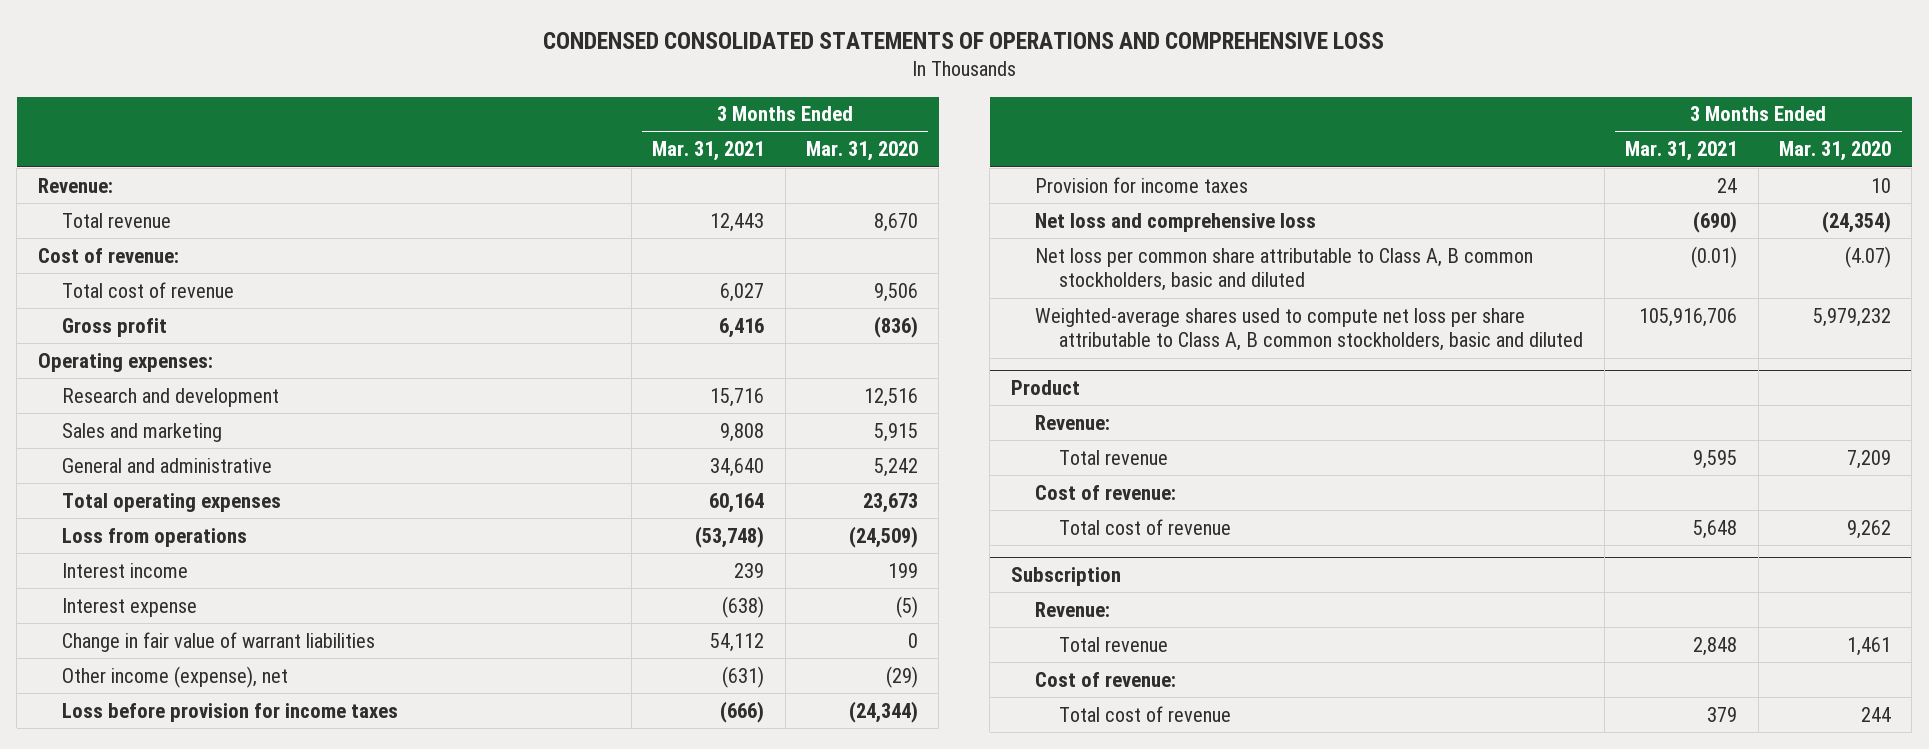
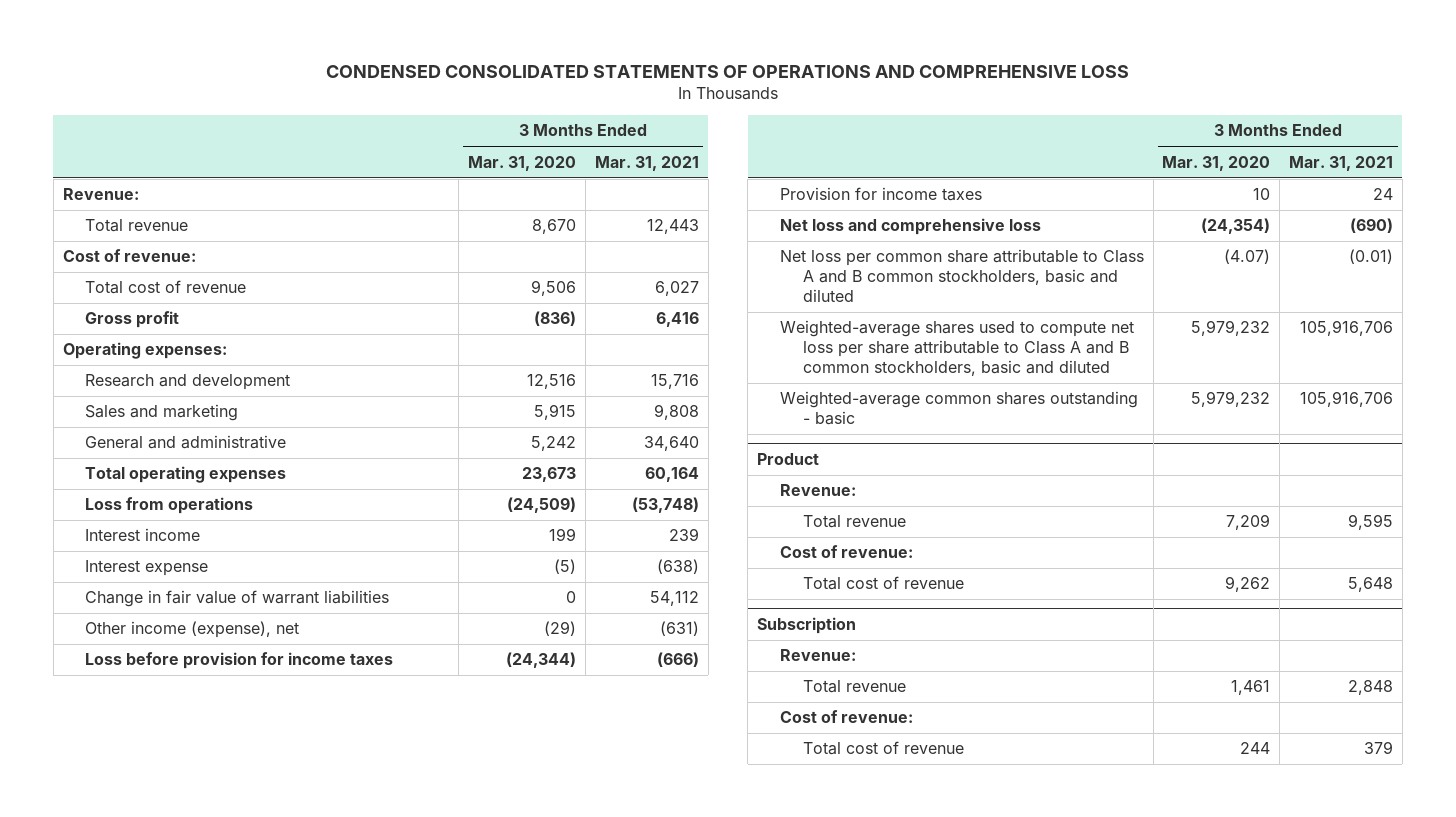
[1035,247,1534,292] Net loss per common share attributable to Class A, B common stockholders, basic and diluted -> [779,249,1144,302] Net loss per common share attributable to Class A and B common stockholders, basic and diluted
[1035,307,1584,352] Weighted-average shares used to compute net loss per share attributable to Class A, B common stockholders, basic and diluted -> [779,320,1134,376] Weighted-average shares used to compute net loss per share attributable to Class A and B common stockholders, basic and diluted
none -> [779,391,1138,426] Weighted-average common shares outstanding - basic

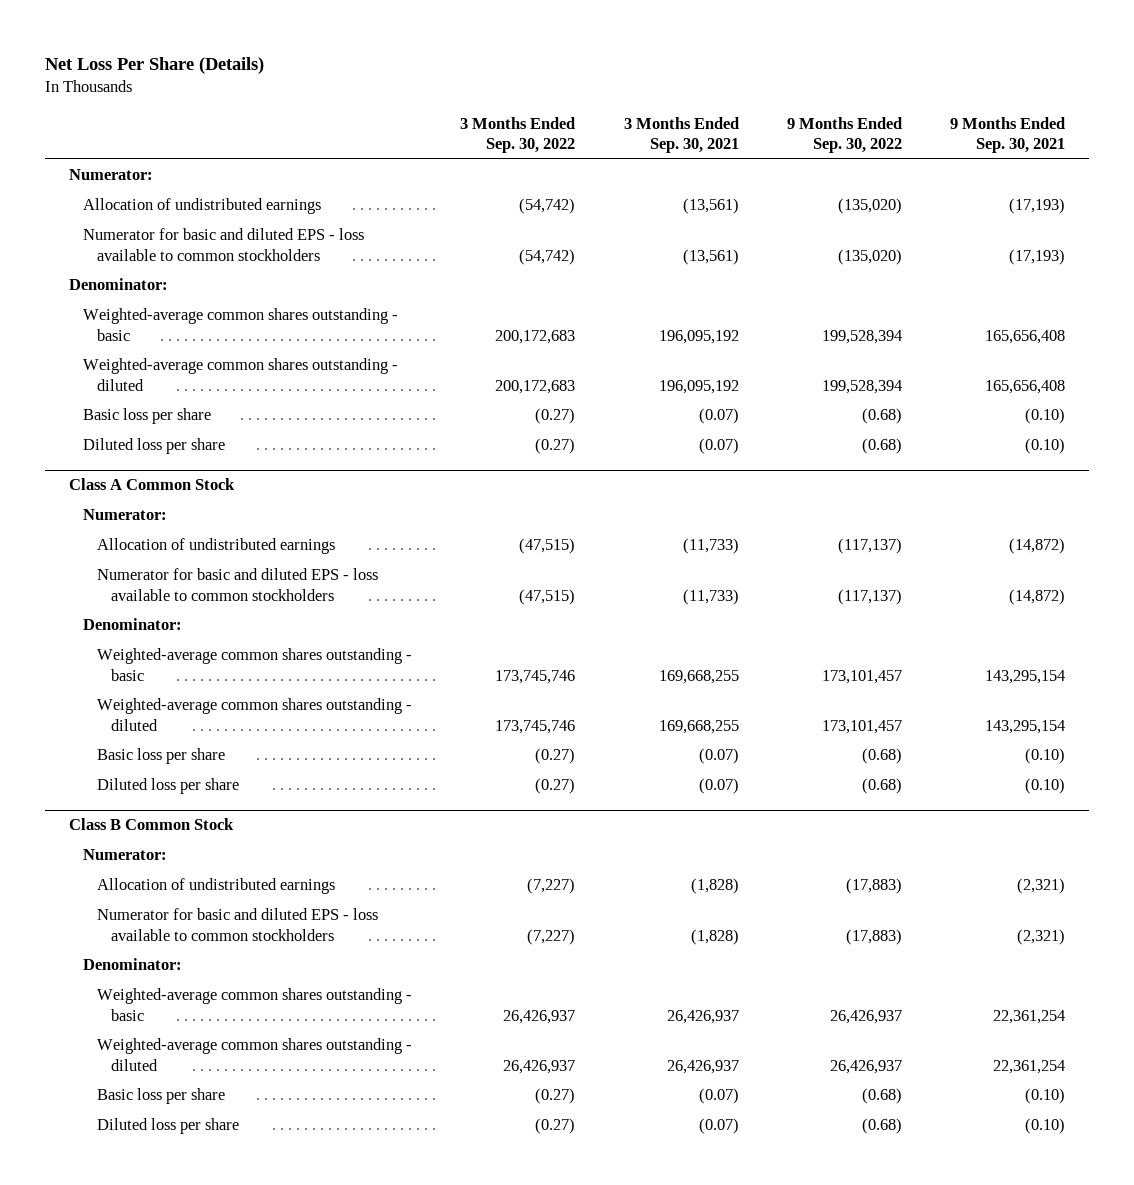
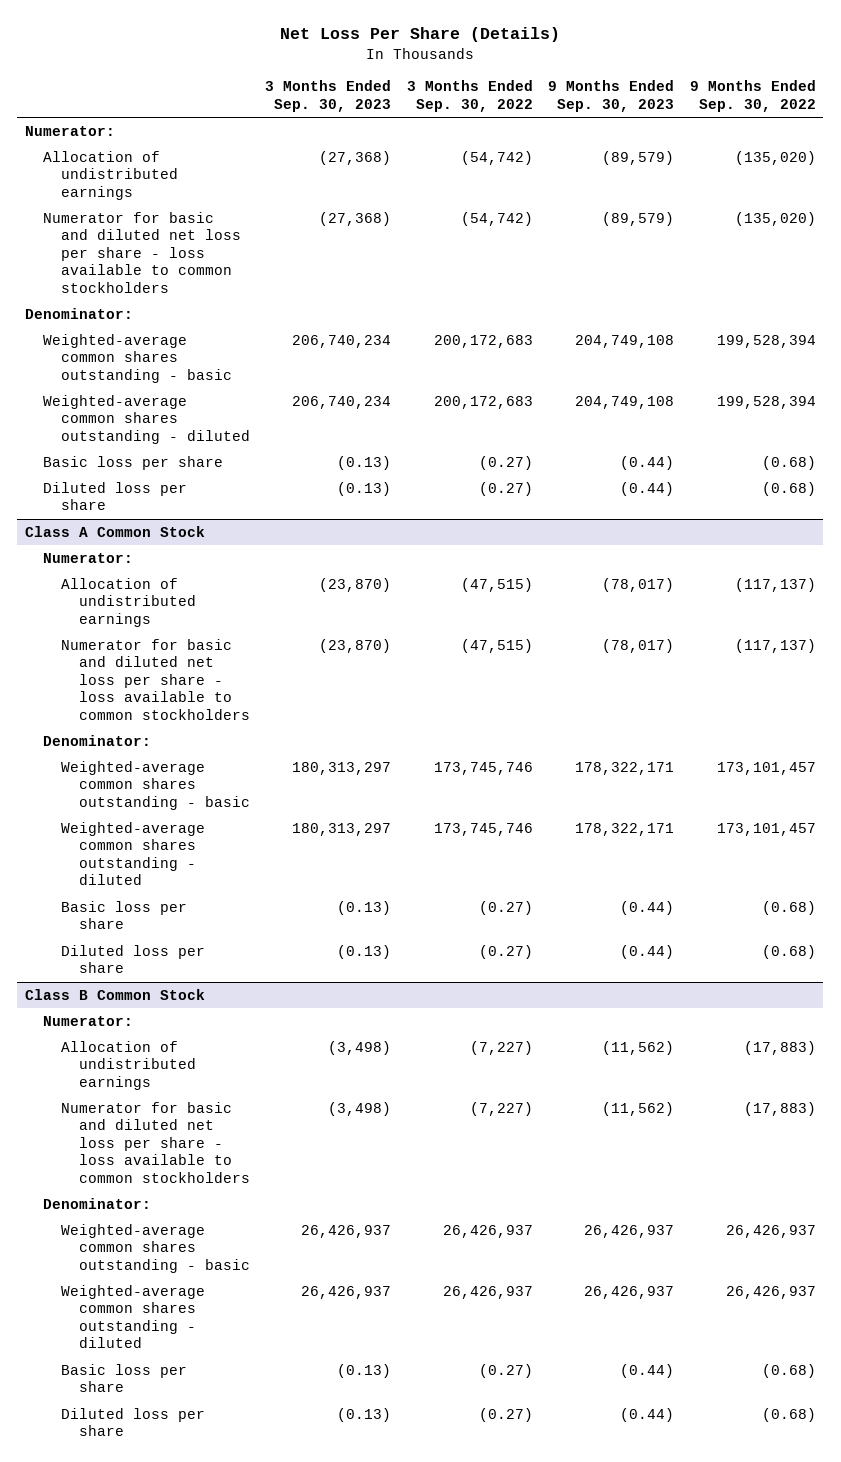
[623,116,739,153] 3 Months Ended Sep. 30, 2021 -> none
[950,116,1066,153] 9 Months Ended Sep. 30, 2021 -> none
none -> [265,80,392,112] 3 Months Ended Sep. 30, 2023
none -> [548,80,675,112] 9 Months Ended Sep. 30, 2023
[83,228,365,261] Numerator for basic and diluted EPS - loss available to common stockholders -> [42,211,241,293] Numerator for basic and diluted net loss per share - loss available to common stockholders
[97,568,379,601] Numerator for basic and diluted EPS - loss available to common stockholders -> [60,638,250,720] Numerator for basic and diluted net loss per share - loss available to common stockholders
[97,908,379,941] Numerator for basic and diluted EPS - loss available to common stockholders -> [60,1101,250,1183] Numerator for basic and diluted net loss per share - loss available to common stockholders

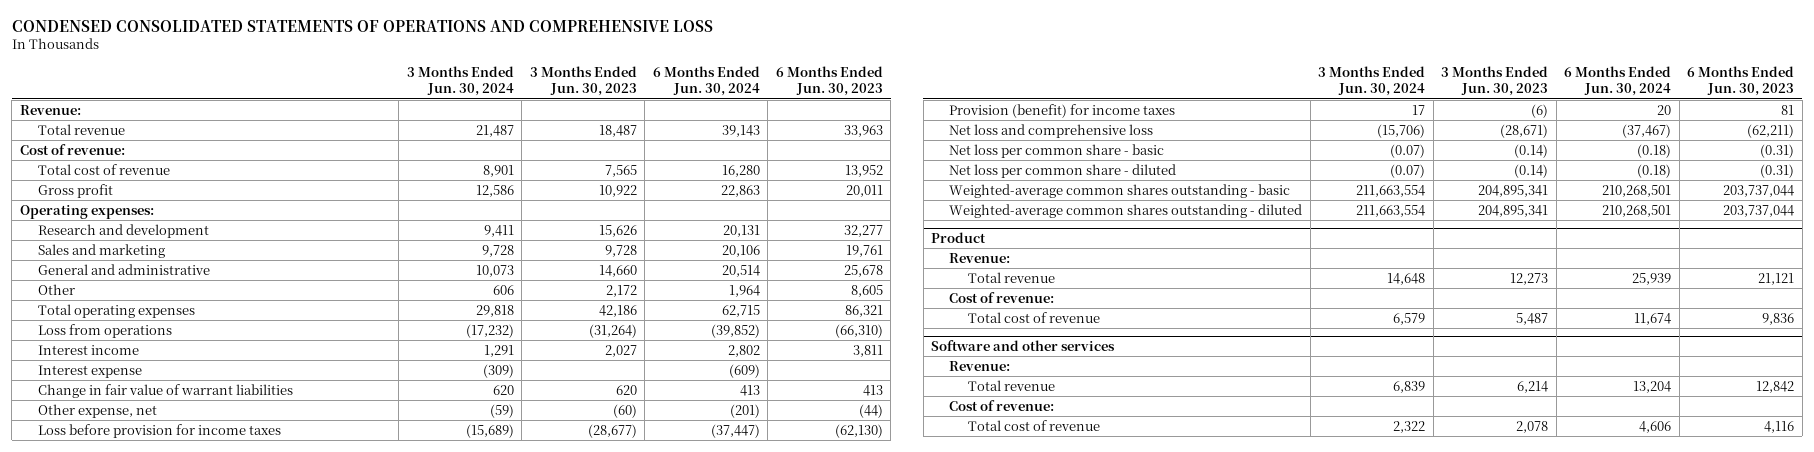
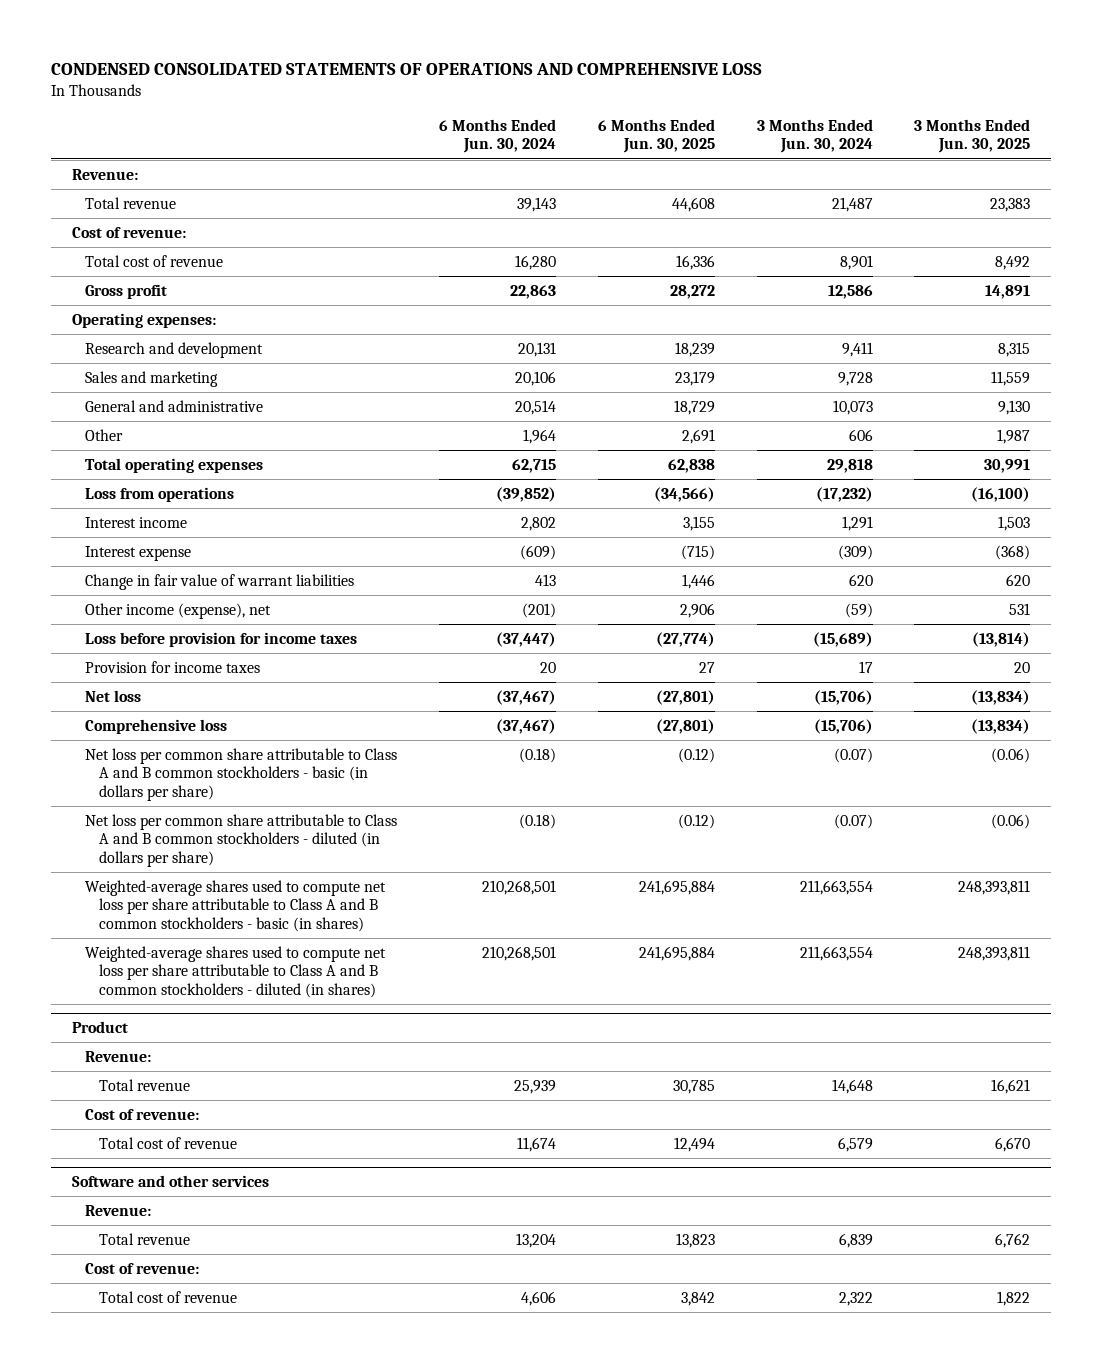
[529,66,637,97] 3 Months Ended Jun. 30, 2023 -> none
[775,66,883,97] 6 Months Ended Jun. 30, 2023 -> none
none -> [597,118,715,154] 6 Months Ended Jun. 30, 2025
none -> [914,118,1031,154] 3 Months Ended Jun. 30, 2025
[37,403,157,418] Other expense, net -> [85,602,272,619] Other income (expense), net
[949,103,1176,118] Provision (benefit) for income taxes -> [85,660,261,673] Provision for income taxes
[949,123,1154,138] Net loss and comprehensive loss -> [85,689,142,702] Net loss
none -> [85,718,228,734] Comprehensive loss
[949,143,1165,158] Net loss per common share - basic -> [85,747,398,801] Net loss per common share attributable to Class A and B common stockholders - basic (in dollars per share)
[949,163,1177,178] Net loss per common share - diluted -> [85,813,398,867] Net loss per common share attributable to Class A and B common stockholders - diluted (in dollars per share)
[949,183,1291,198] Weighted-average common shares outstanding - basic -> [85,879,387,932] Weighted-average shares used to compute net loss per share attributable to Class A and B common stockholders - basic (in shares)
[949,203,1303,218] Weighted-average common shares outstanding - diluted -> [85,945,387,998] Weighted-average shares used to compute net loss per share attributable to Class A and B common stockholders - diluted (in shares)

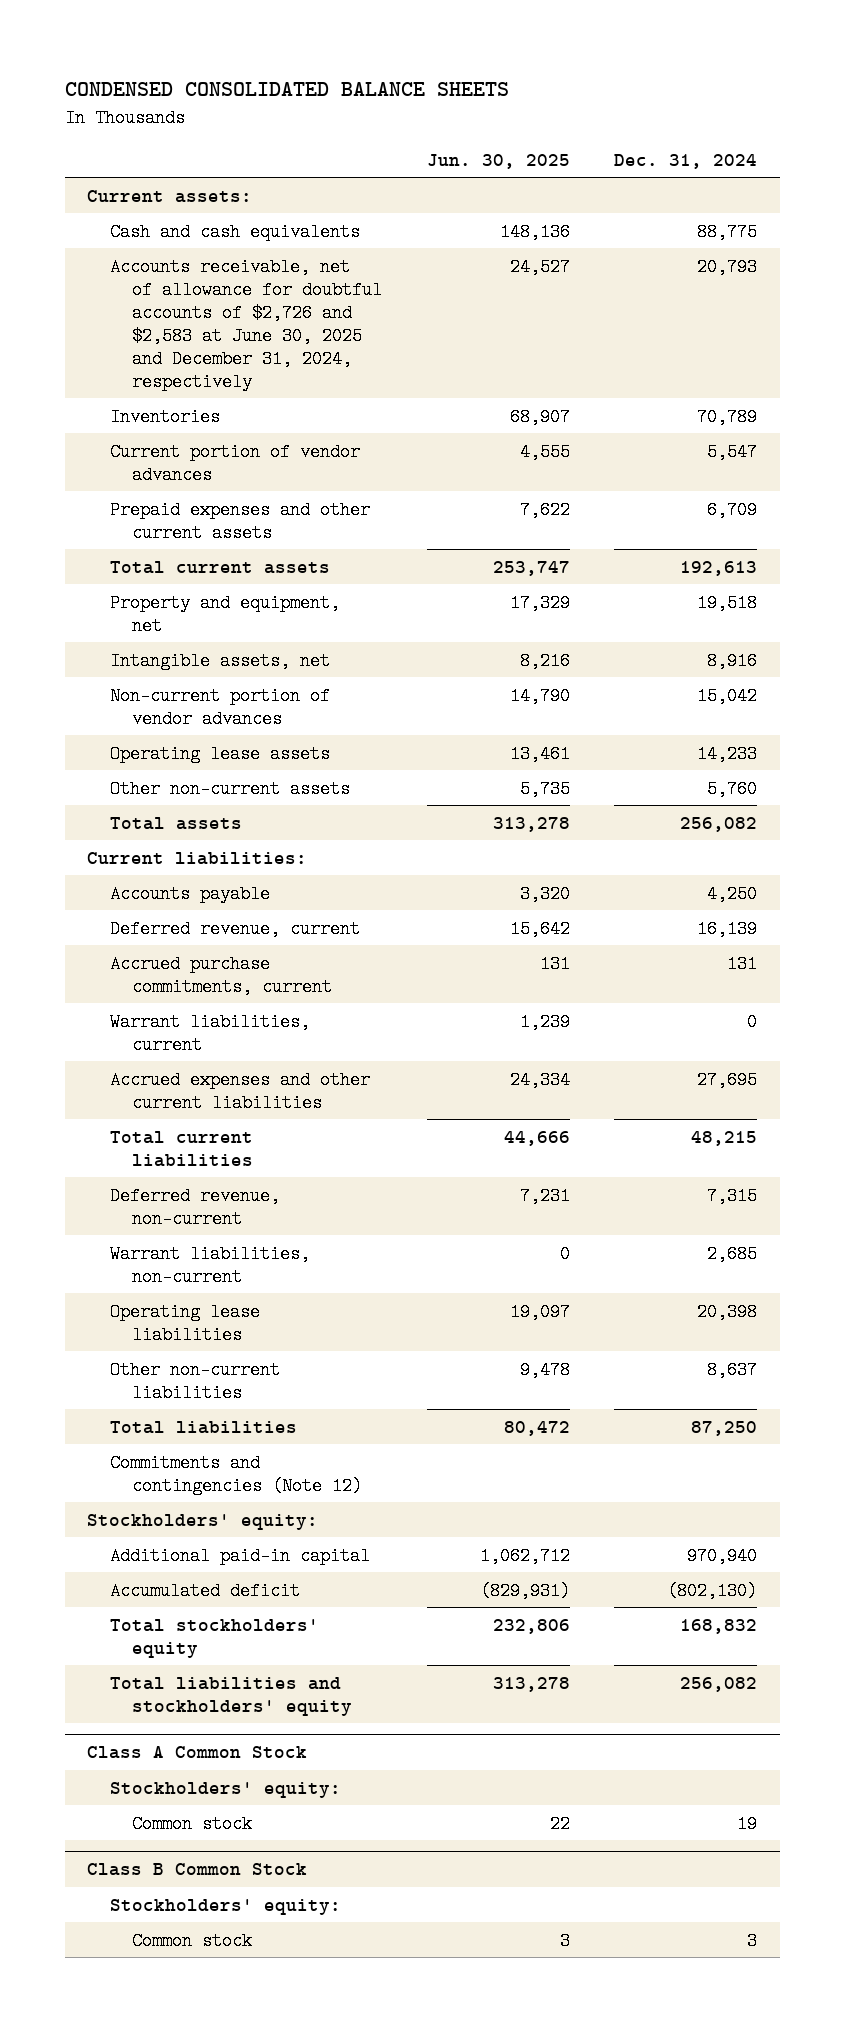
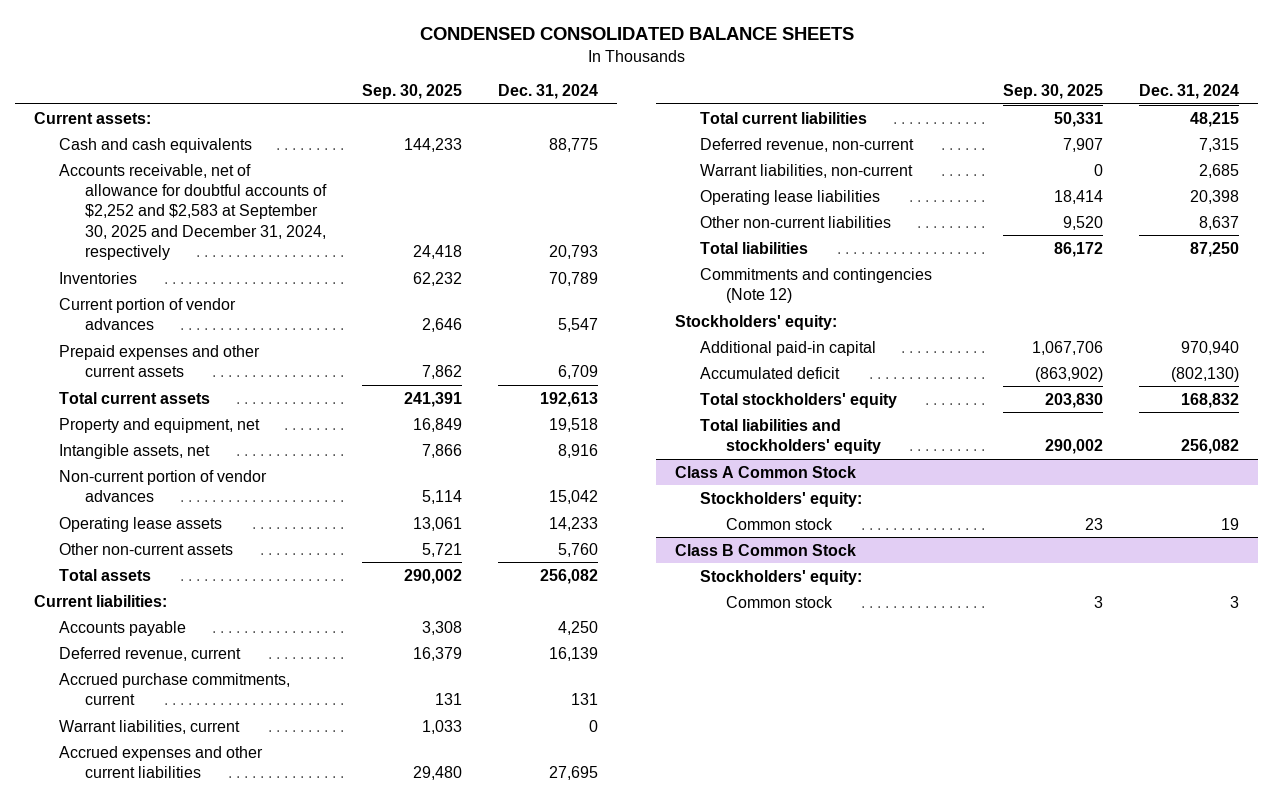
[426,153,570,169] Jun. 30, 2025 -> none
none -> [361,84,462,100] Sep. 30, 2025
[109,257,383,391] Accounts receivable, net of allowance for doubtful accounts of $2,726 and $2,583 at June 30, 2025 and December 31, 2024, respectively -> [59,163,327,261] Accounts receivable, net of allowance for doubtful accounts of $2,252 and $2,583 at September 30, 2025 and December 31, 2024, respectively

